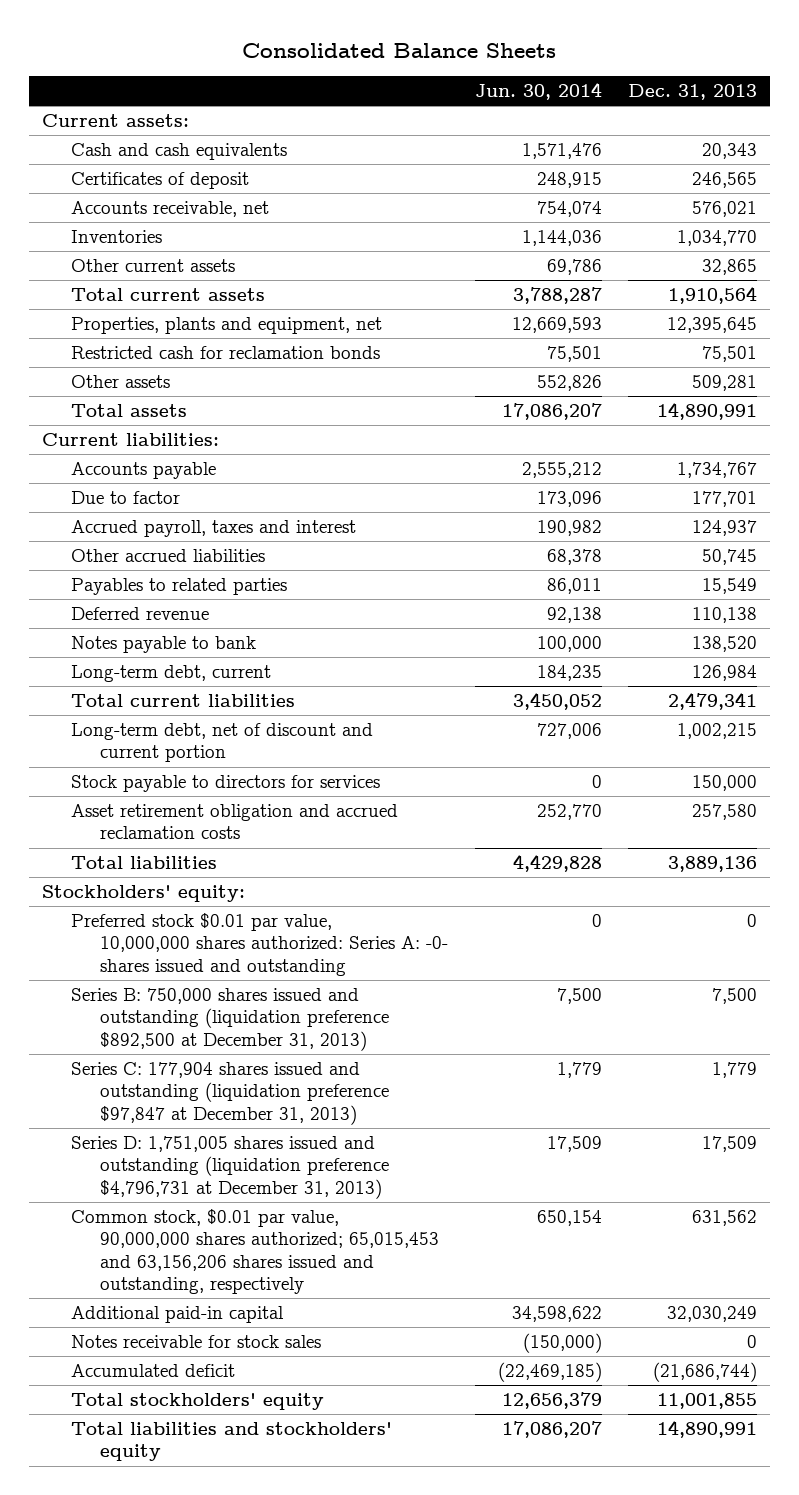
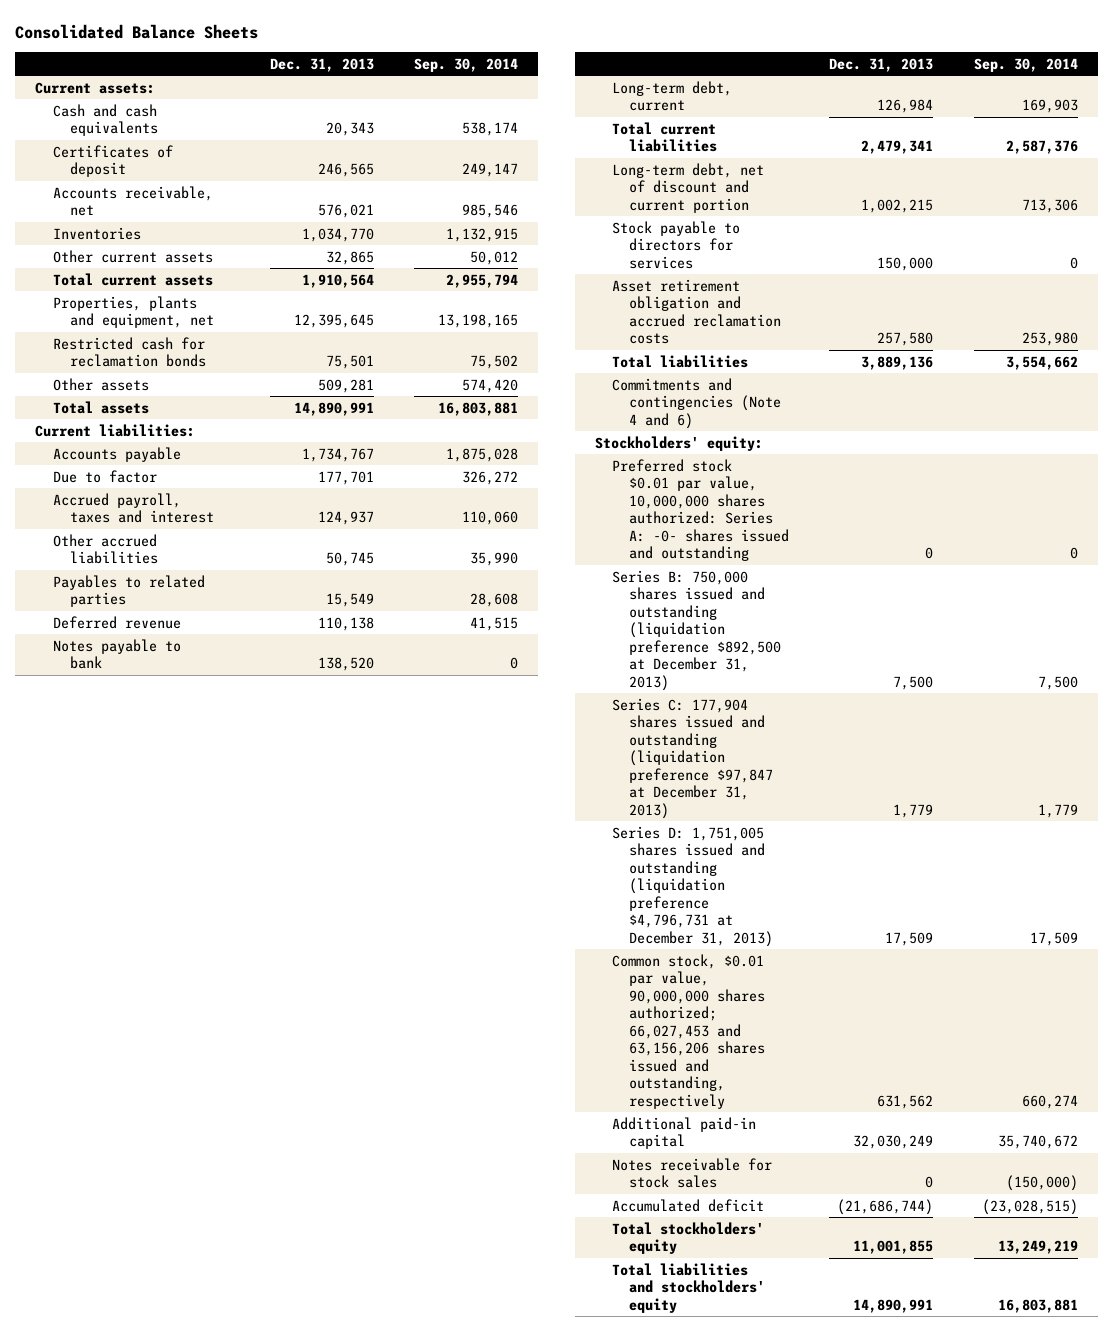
[474,82,602,101] Jun. 30, 2014 -> none
none -> [414,57,519,72] Sep. 30, 2014
none -> [611,377,782,429] Commitments and contingencies (Note 4 and 6)
[71,1208,440,1295] Common stock, $0.01 par value, 90,000,000 shares authorized; 65,015,453 and 63,156,206 shares issued and outstanding, respectively -> [611,953,766,1109] Common stock, $0.01 par value, 90,000,000 shares authorized; 66,027,453 and 63,156,206 shares issued and outstanding, respectively

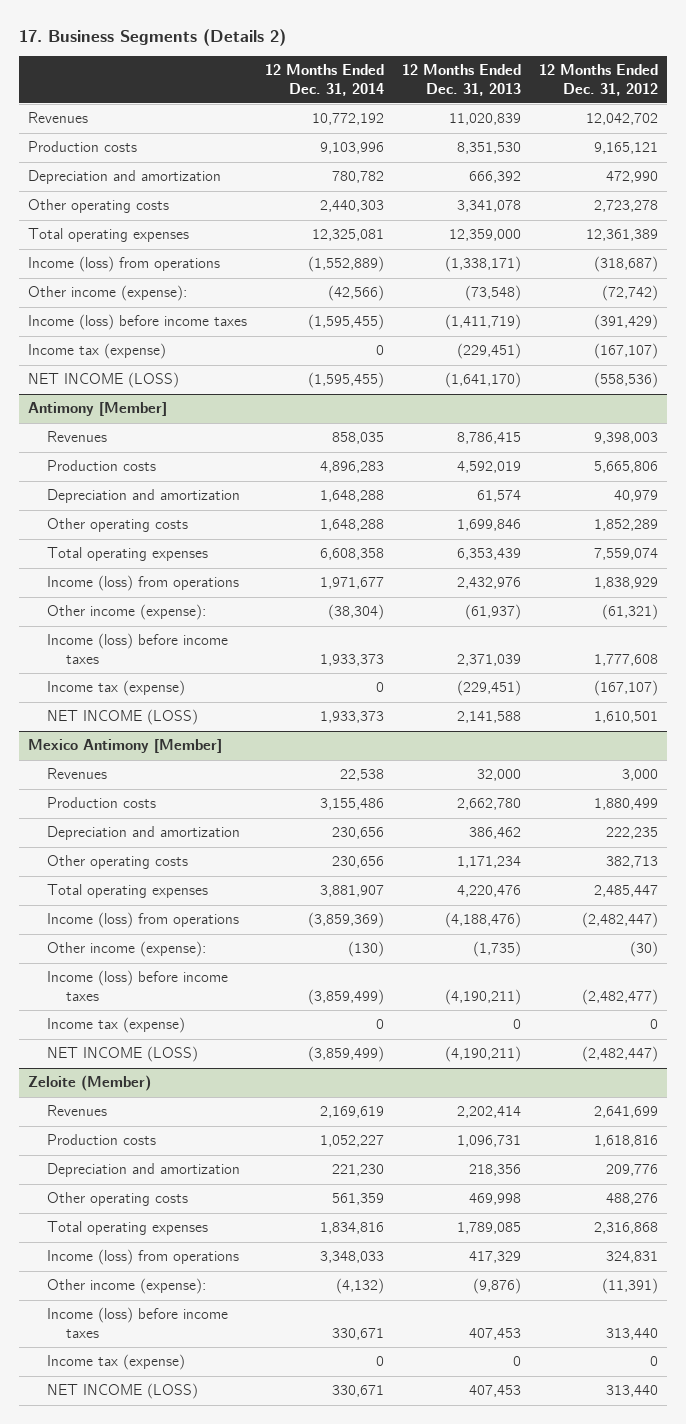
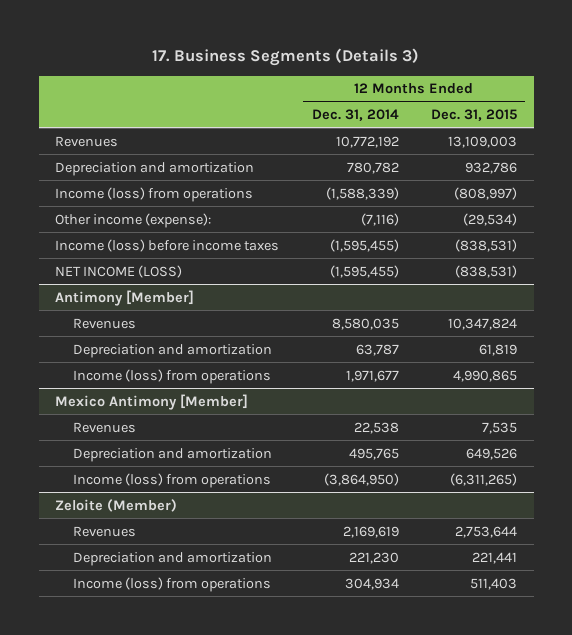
[19,28,287,46] 17. Business Segments (Details 2) -> [152,48,420,67] 17. Business Segments (Details 3)
[402,64,522,96] 12 Months Ended Dec. 31, 2013 -> none
[539,64,659,96] 12 Months Ended Dec. 31, 2012 -> none
none -> [431,108,518,121] Dec. 31, 2015
[28,141,138,153] Production costs -> none
[28,199,170,214] Other operating costs -> none
[28,228,190,243] Total operating expenses -> none
[308,256,385,273] (1,552,889) -> [325,186,399,200] (1,588,339)
[328,285,385,302] (42,566) -> [360,212,399,226] (7,116)
[28,343,167,360] Income tax (expense) -> none
[47,460,157,472] Production costs -> none
[47,518,189,533] Other operating costs -> none
[47,547,209,562] Total operating expenses -> none
[332,432,385,445] 858,035 -> [331,317,399,330] 8,580,035
[320,490,385,503] 1,648,288 -> [355,343,399,356] 63,787
[47,604,207,621] Other income (expense): -> none
[47,633,229,664] Income (loss) before income taxes -> none
[47,680,186,697] Income tax (expense) -> none
[47,709,199,726] NET INCOME (LOSS) -> none
[47,797,157,809] Production costs -> none
[47,855,189,870] Other operating costs -> none
[47,884,209,899] Total operating expenses -> none
[47,941,207,958] Other income (expense): -> none
[47,970,229,1001] Income (loss) before income taxes -> none
[47,1017,186,1034] Income tax (expense) -> none
[47,1046,199,1063] NET INCOME (LOSS) -> none
[332,827,385,840] 230,656 -> [348,447,399,460] 495,765
[308,912,385,929] (3,859,369) -> [323,472,399,486] (3,864,950)
[47,1134,157,1146] Production costs -> none
[47,1192,189,1207] Other operating costs -> none
[47,1221,209,1236] Total operating expenses -> none
[47,1278,207,1295] Other income (expense): -> none
[47,1307,229,1338] Income (loss) before income taxes -> none
[47,1354,186,1371] Income tax (expense) -> none
[47,1383,199,1400] NET INCOME (LOSS) -> none
[320,1251,385,1264] 3,348,033 -> [344,577,399,590] 304,934

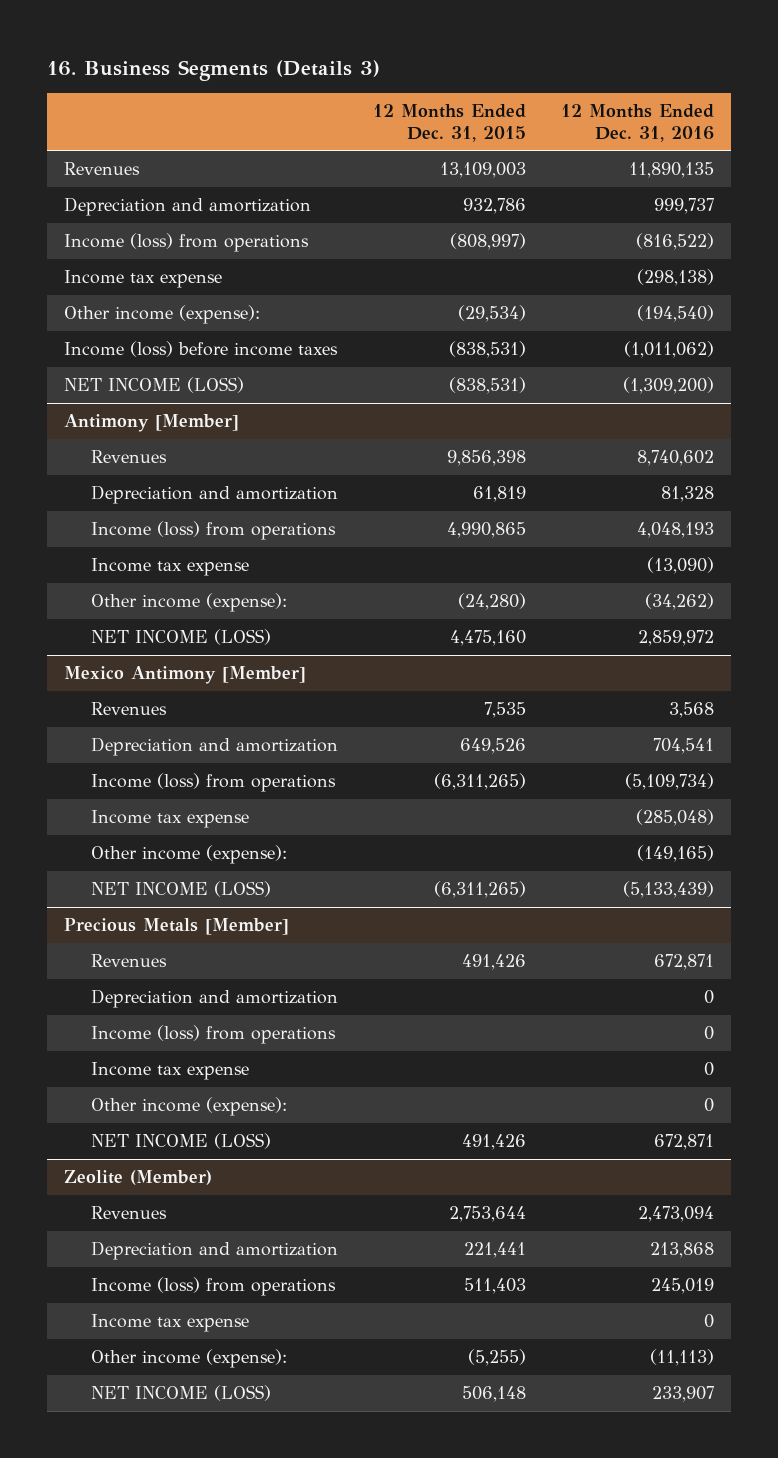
[152,48,420,67] 17. Business Segments (Details 3) -> [46,59,380,81] 16. Business Segments (Details 3)
[311,108,399,121] Dec. 31, 2014 -> none
none -> [560,103,714,142] 12 Months Ended Dec. 31, 2016
none -> [64,270,223,289] Income tax expense
[448,317,518,330] 10,347,824 -> [446,450,526,467] 9,856,398
none -> [90,558,249,577] Income tax expense
none -> [90,593,287,613] Other income (expense):
none -> [90,629,271,646] NET INCOME (LOSS)
none -> [90,810,249,829] Income tax expense
none -> [90,845,287,865] Other income (expense):
none -> [90,881,271,898] NET INCOME (LOSS)
none -> [64,918,290,936] Precious Metals [Member]
none -> [90,954,167,968] Revenues
none -> [90,989,338,1009] Depreciation and amortization
none -> [90,1025,336,1045] Income (loss) from operations
none -> [90,1062,249,1081] Income tax expense
none -> [90,1097,287,1117] Other income (expense):
none -> [90,1133,271,1150] NET INCOME (LOSS)
[54,498,177,512] Zeloite (Member) -> [64,1170,213,1186] Zeolite (Member)
none -> [90,1314,249,1333] Income tax expense
none -> [90,1349,287,1369] Other income (expense):
none -> [90,1385,271,1402] NET INCOME (LOSS)

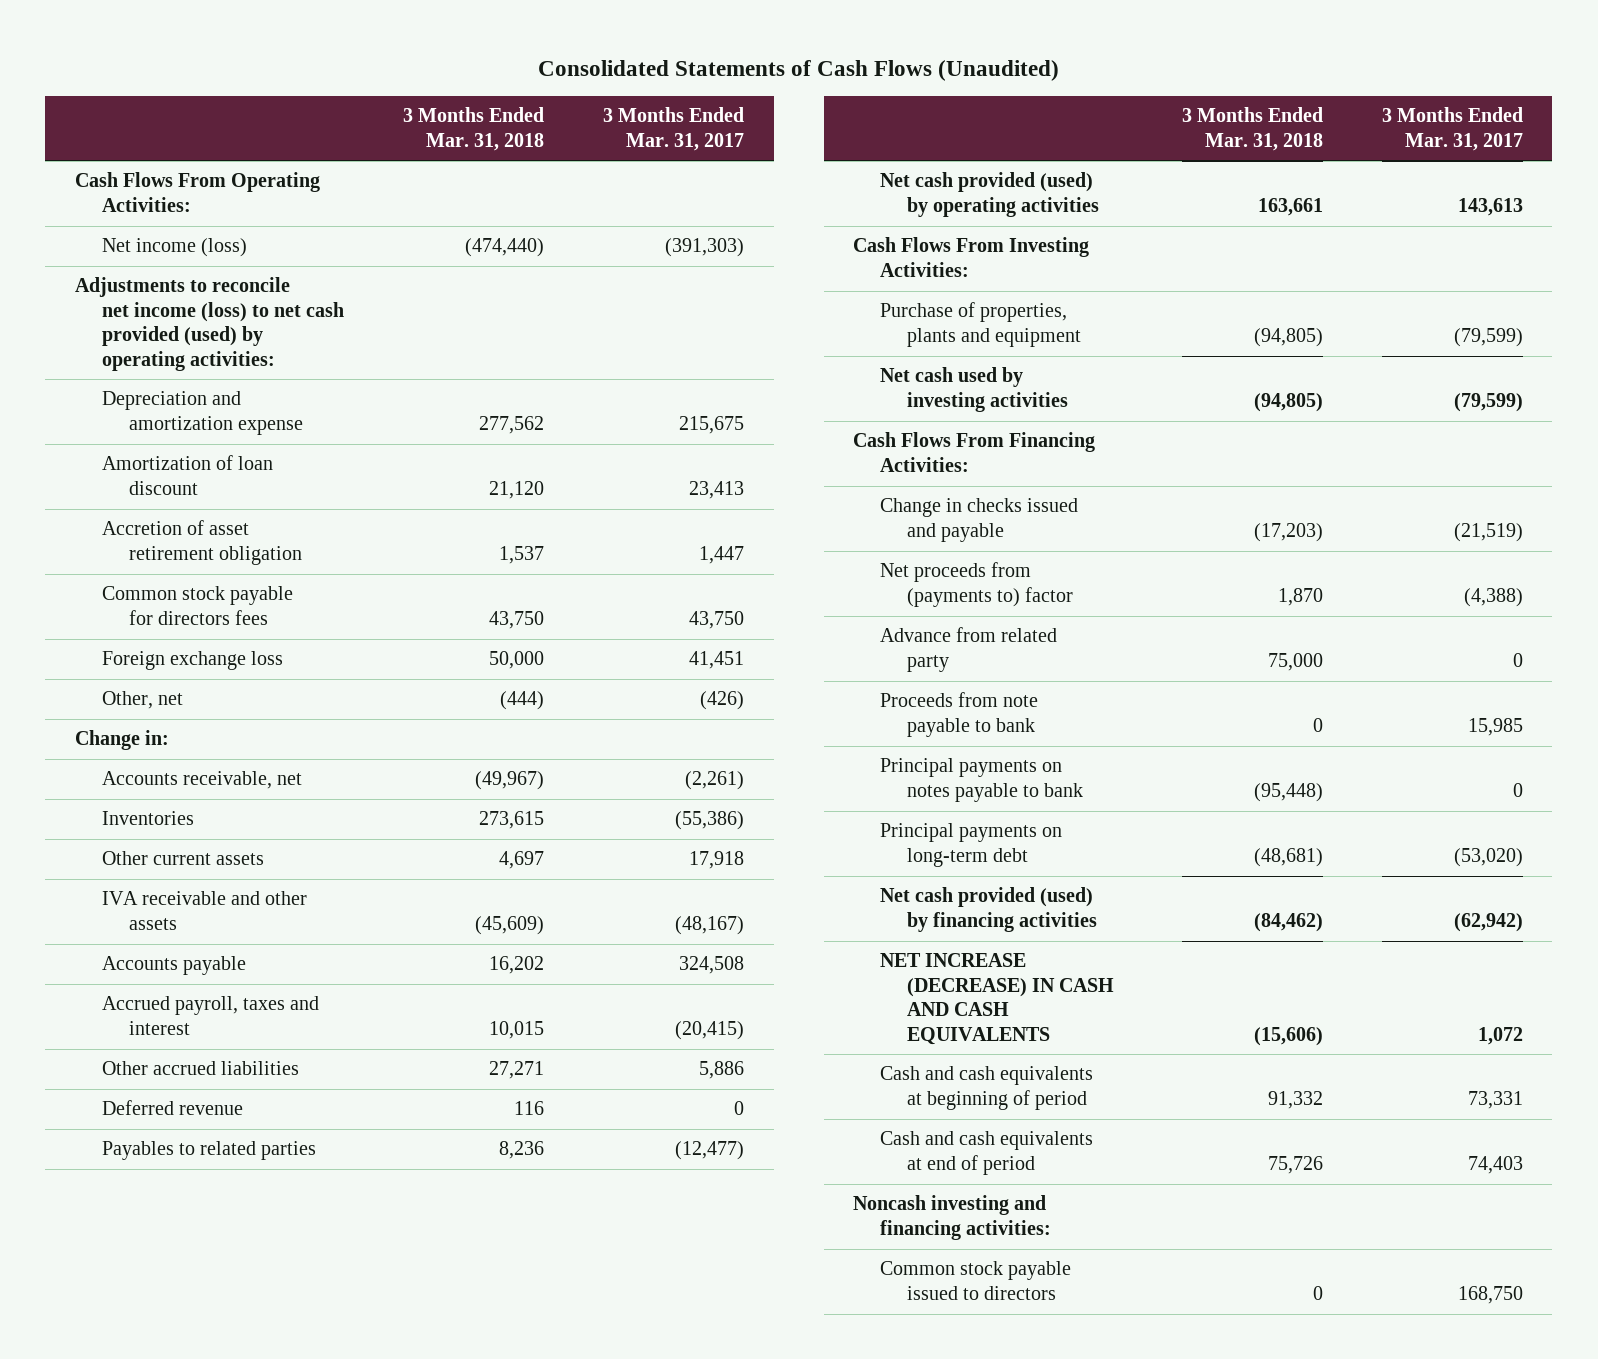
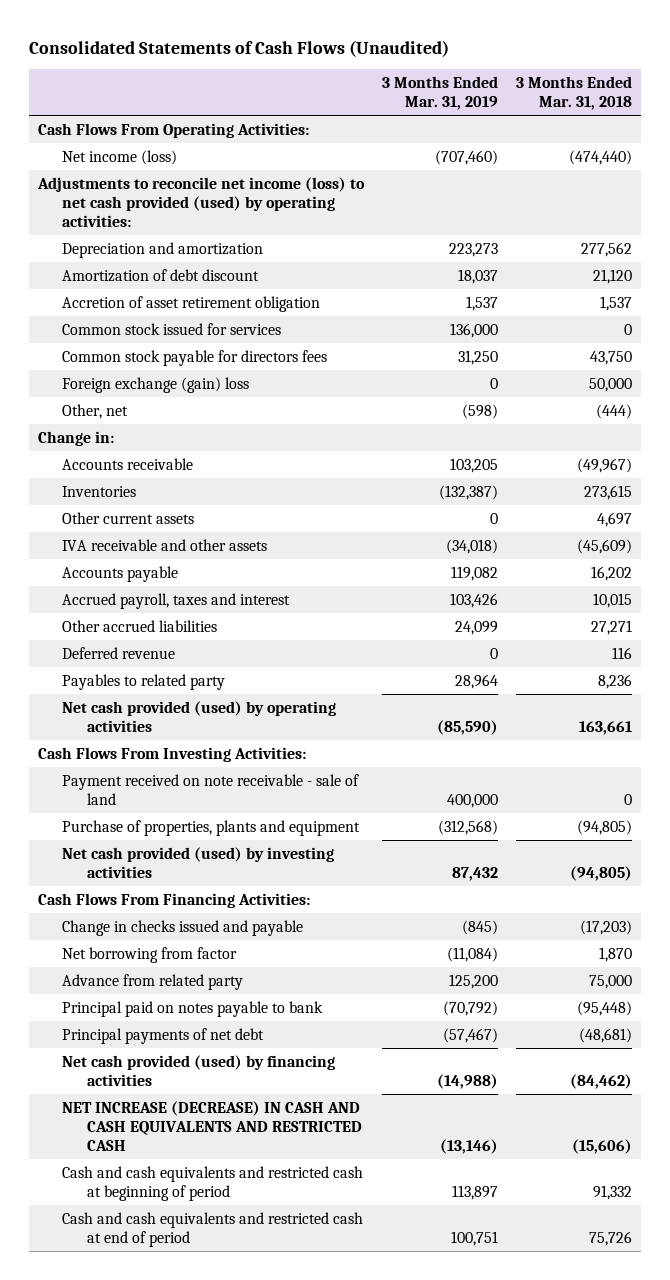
[603,107,745,151] 3 Months Ended Mar. 31, 2017 -> none
none -> [381,75,498,110] 3 Months Ended Mar. 31, 2019
[101,391,303,435] Depreciation and amortization expense -> [62,241,264,258] Depreciation and amortization
[101,455,273,495] Amortization of loan discount -> [62,268,260,282] Amortization of debt discount
none -> [62,322,282,335] Common stock issued for services
[101,651,283,671] Foreign exchange loss -> [62,376,250,393] Foreign exchange (gain) loss
[101,771,302,790] Accounts receivable, net -> [62,457,194,470] Accounts receivable
[101,1141,316,1161] Payables to related parties -> [62,673,226,690] Payables to related party
none -> [62,773,360,805] Payment received on note receivable - sale of land
[880,367,1069,412] Net cash used by investing activities -> [62,846,335,878] Net cash provided (used) by investing activities
[880,562,1074,607] Net proceeds from (payments to) factor -> [62,946,238,963] Net borrowing from factor
[880,692,1039,737] Proceeds from note payable to bank -> none
[880,758,1084,802] Principal payments on notes payable to bank -> [62,1000,324,1017] Principal paid on notes payable to bank
[880,823,1063,867] Principal payments on long-term debt -> [62,1027,265,1044] Principal payments of net debt
[853,1195,1052,1240] Noncash investing and financing activities: -> none
[880,1261,1072,1300] Common stock payable issued to directors -> none
[880,953,1115,1045] NET INCREASE (DECREASE) IN CASH AND CASH EQUIVALENTS -> [62,1100,362,1151] NET INCREASE (DECREASE) IN CASH AND CASH EQUIVALENTS AND RESTRICTED CASH
[880,1066,1094,1110] Cash and cash equivalents at beginning of period -> [62,1165,364,1201] Cash and cash equivalents and restricted cash at beginning of period
[880,1131,1094,1175] Cash and cash equivalents at end of period -> [62,1211,364,1247] Cash and cash equivalents and restricted cash at end of period

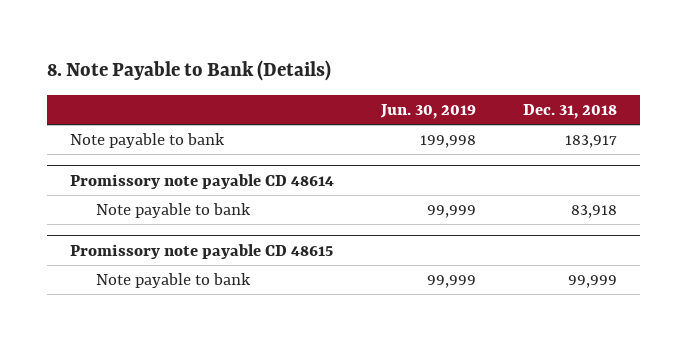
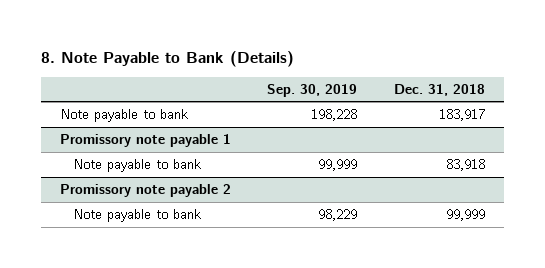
[380,104,477,120] Jun. 30, 2019 -> none
none -> [267,83,358,97] Sep. 30, 2019
[70,173,335,189] Promissory note payable CD 48614 -> [59,134,231,148] Promissory note payable 1
[70,243,334,259] Promissory note payable CD 48615 -> [59,184,231,198] Promissory note payable 2

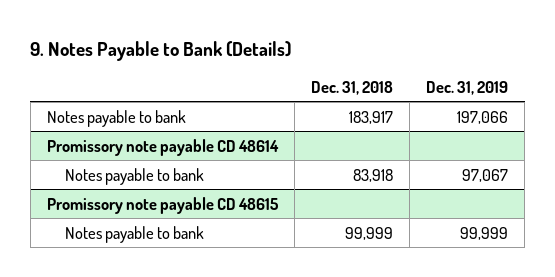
[41,50,295,67] 8. Note Payable to Bank (Details) -> [30,40,292,61] 9. Notes Payable to Bank (Details)
[267,83,358,97] Sep. 30, 2019 -> none
none -> [426,80,509,95] Dec. 31, 2019
[59,109,188,123] Note payable to bank -> [46,109,186,127] Notes payable to bank
[59,134,231,148] Promissory note payable 1 -> [46,138,279,156] Promissory note payable CD 48614
[72,159,201,173] Note payable to bank -> [65,167,205,185] Notes payable to bank
[59,184,231,198] Promissory note payable 2 -> [46,196,279,214] Promissory note payable CD 48615
[72,209,201,223] Note payable to bank -> [65,225,205,243] Notes payable to bank

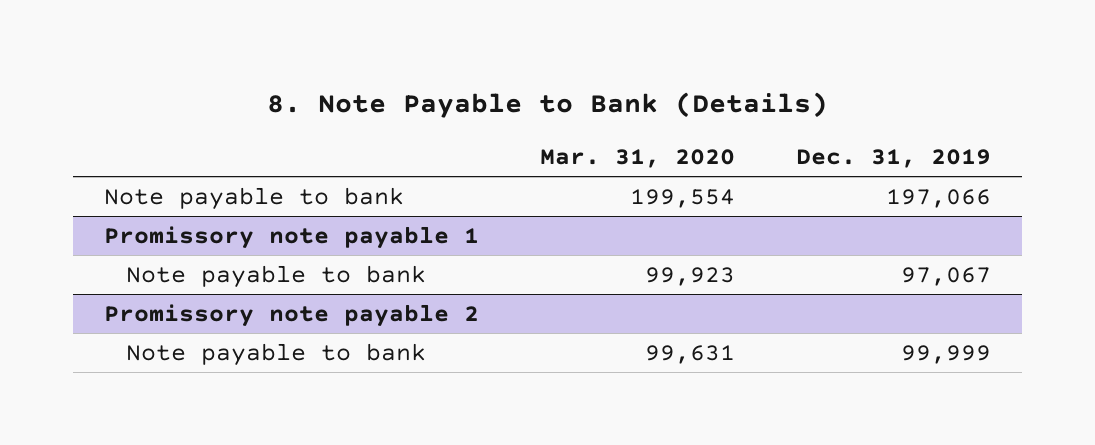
[30,40,292,61] 9. Notes Payable to Bank (Details) -> [266,92,828,119] 8. Note Payable to Bank (Details)
[310,80,393,95] Dec. 31, 2018 -> none
none -> [540,149,736,169] Mar. 31, 2020
[46,109,186,127] Notes payable to bank -> [104,186,405,210] Note payable to bank
[46,138,279,156] Promissory note payable CD 48614 -> [104,225,480,249] Promissory note payable 1
[65,167,205,185] Notes payable to bank -> [126,264,427,288] Note payable to bank
[46,196,279,214] Promissory note payable CD 48615 -> [104,303,480,327] Promissory note payable 2
[65,225,205,243] Notes payable to bank -> [126,342,427,366] Note payable to bank

